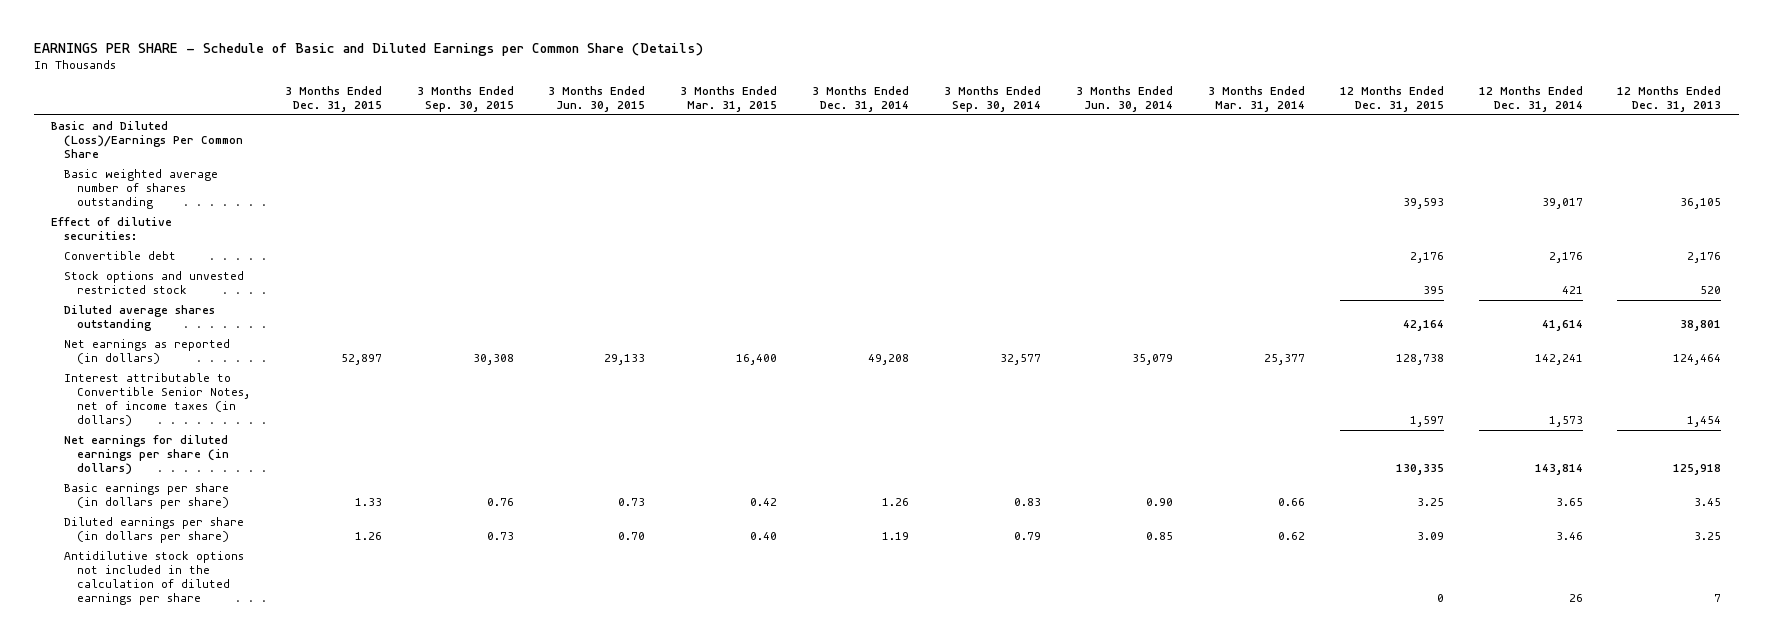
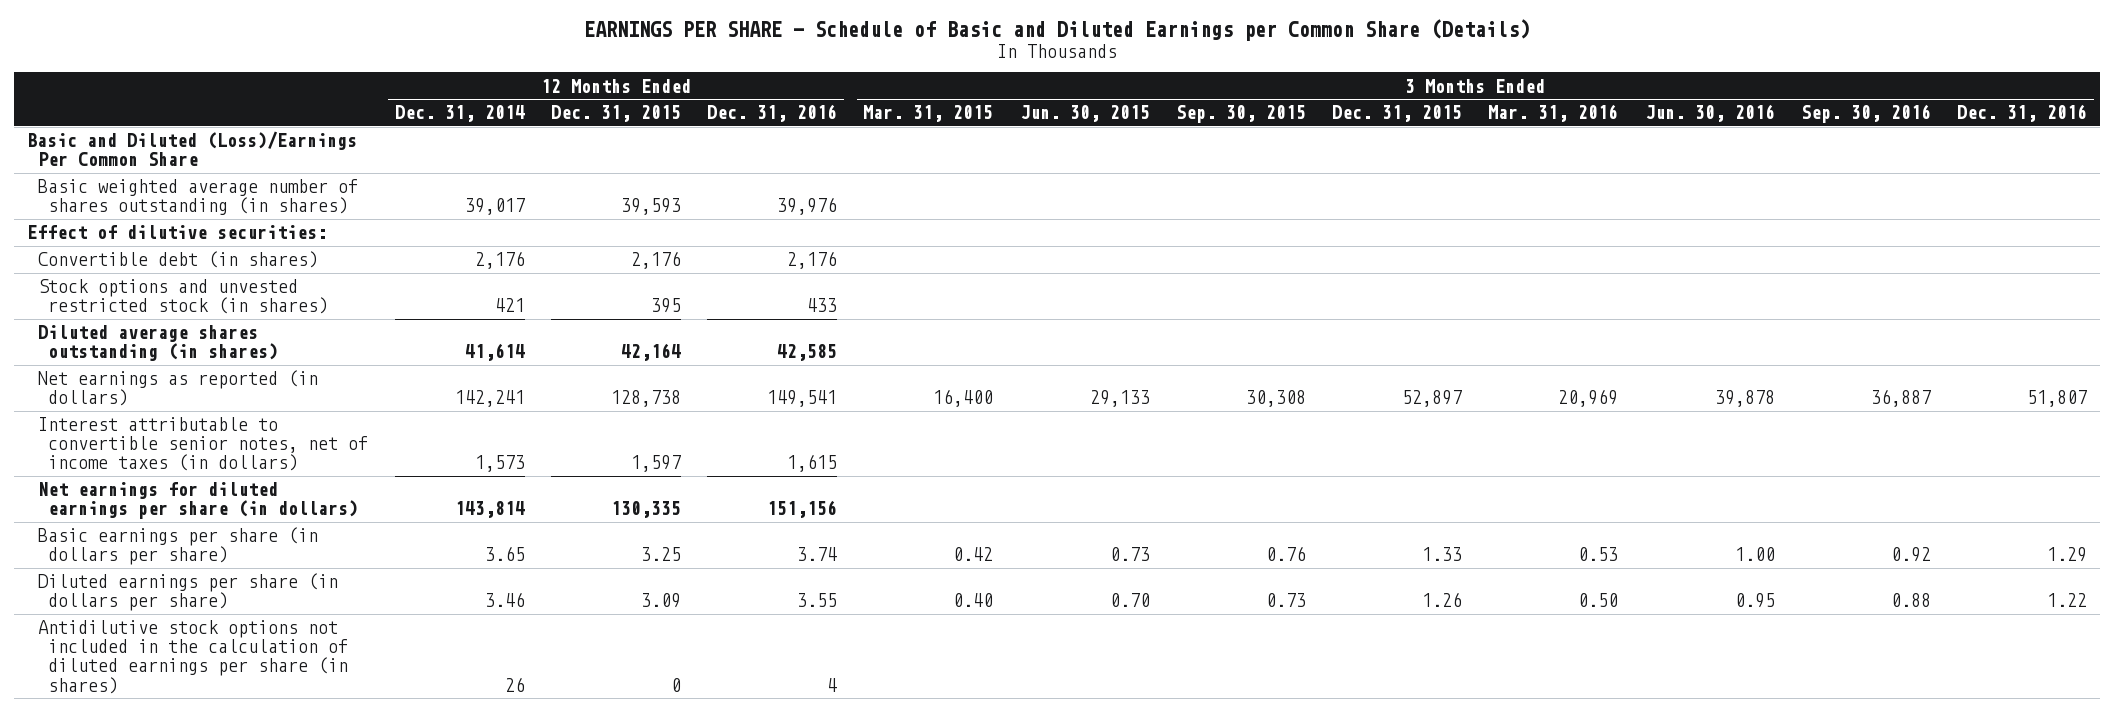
[812,85,910,112] 3 Months Ended Dec. 31, 2014 -> none
[944,85,1042,112] 3 Months Ended Sep. 30, 2014 -> none
[1075,85,1173,112] 3 Months Ended Jun. 30, 2014 -> none
[1207,85,1305,112] 3 Months Ended Mar. 31, 2014 -> none
[1617,85,1722,112] 12 Months Ended Dec. 31, 2013 -> none
none -> [707,104,838,123] Dec. 31, 2016
none -> [1488,104,1619,123] Mar. 31, 2016
none -> [1644,104,1775,123] Jun. 30, 2016
none -> [1800,104,1931,124] Sep. 30, 2016
none -> [1957,104,2088,123] Dec. 31, 2016
[64,169,219,210] Basic weighted average number of shares outstanding -> [37,179,358,216] Basic weighted average number of shares outstanding (in shares)
[64,251,177,261] Convertible debt -> [37,251,318,269] Convertible debt (in shares)
[64,271,245,295] Stock options and unvested restricted stock -> [37,279,329,315] Stock options and unvested restricted stock (in shares)
[64,305,216,332] Diluted average shares outstanding -> [37,325,279,362] Diluted average shares outstanding (in shares)
[64,373,250,427] Interest attributable to Convertible Senior Notes, net of income taxes (in dollars) -> [37,417,369,472] Interest attributable to convertible senior notes, net of income taxes (in dollars)
[64,551,245,606] Antidilutive stock options not included in the calculation of diluted earnings per share -> [37,620,349,694] Antidilutive stock options not included in the calculation of diluted earnings per share (in shares)

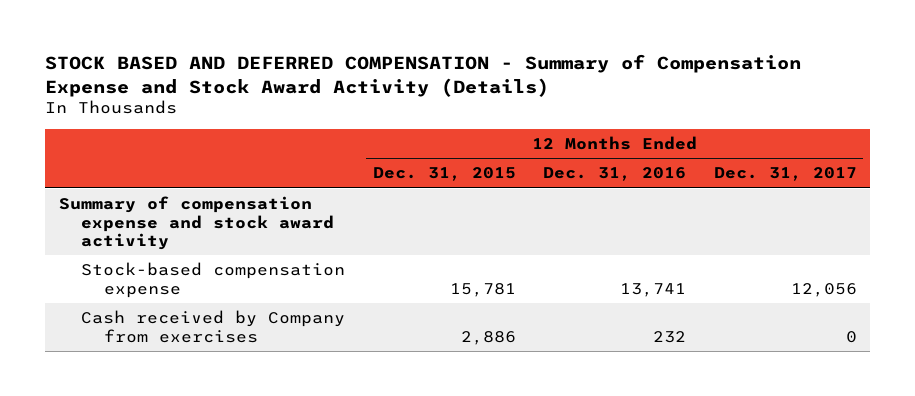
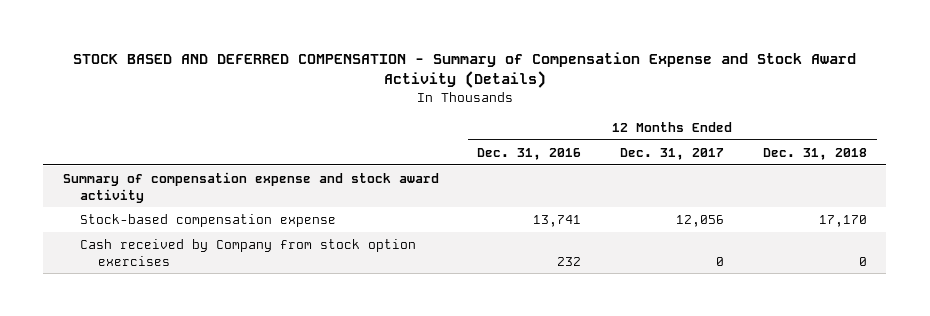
[372,167,516,182] Dec. 31, 2015 -> none
none -> [762,147,867,160] Dec. 31, 2018
[81,310,346,343] Cash received by Company from exercises -> [80,238,417,266] Cash received by Company from stock option exercises

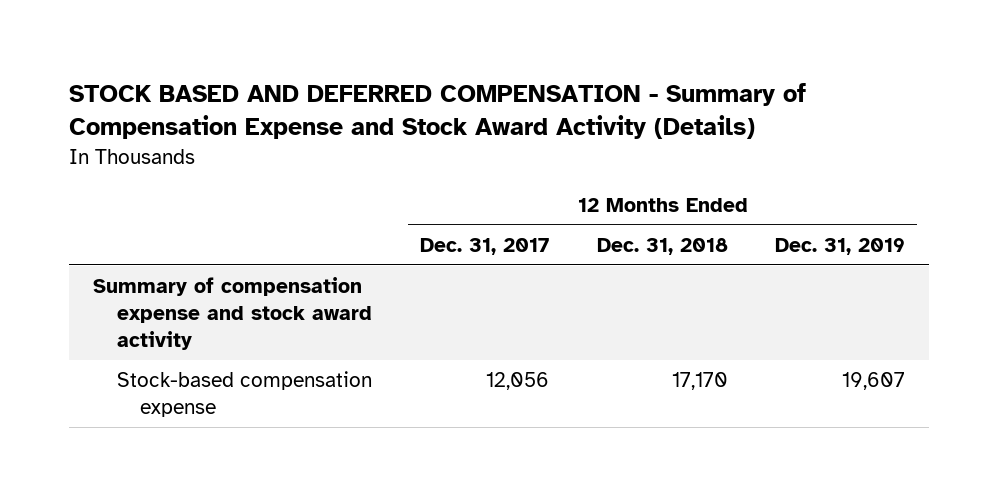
[477,147,582,160] Dec. 31, 2016 -> none
none -> [775,238,906,256] Dec. 31, 2019
[80,238,417,266] Cash received by Company from stock option exercises -> none

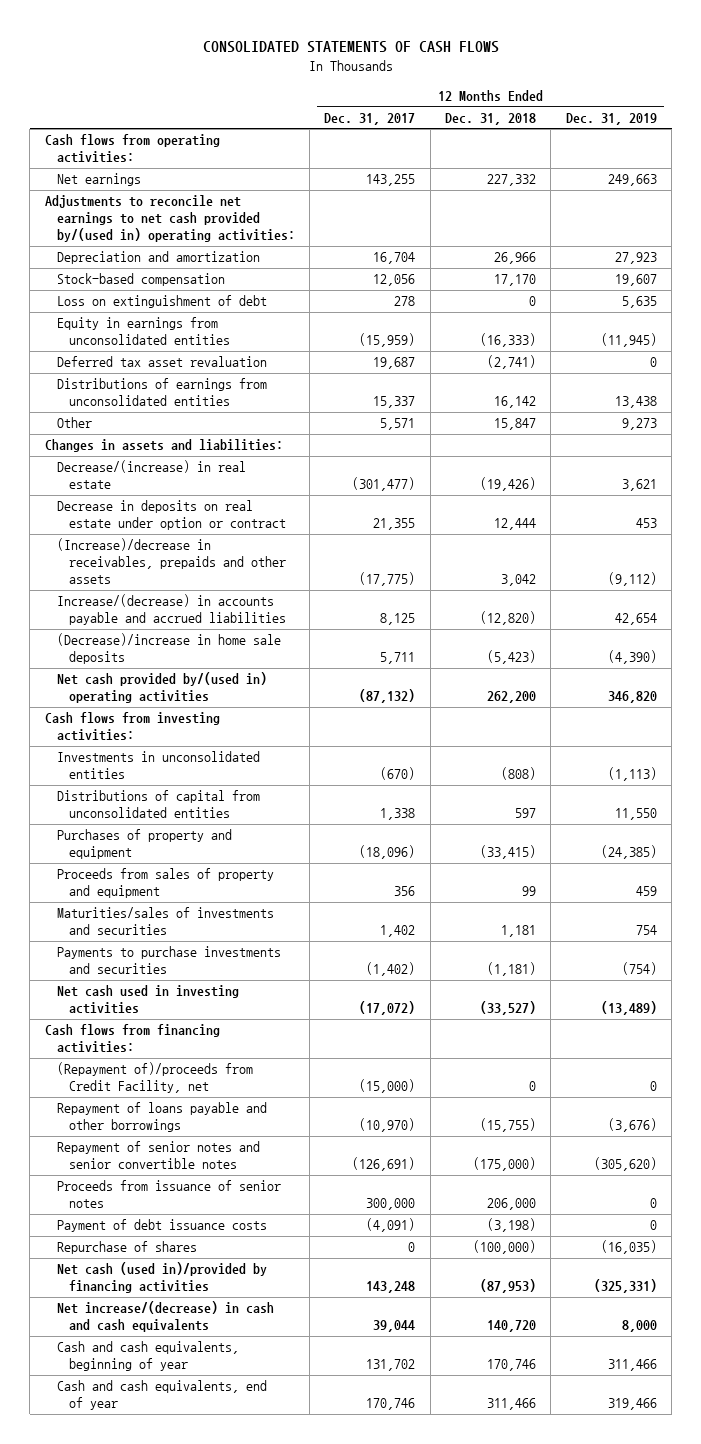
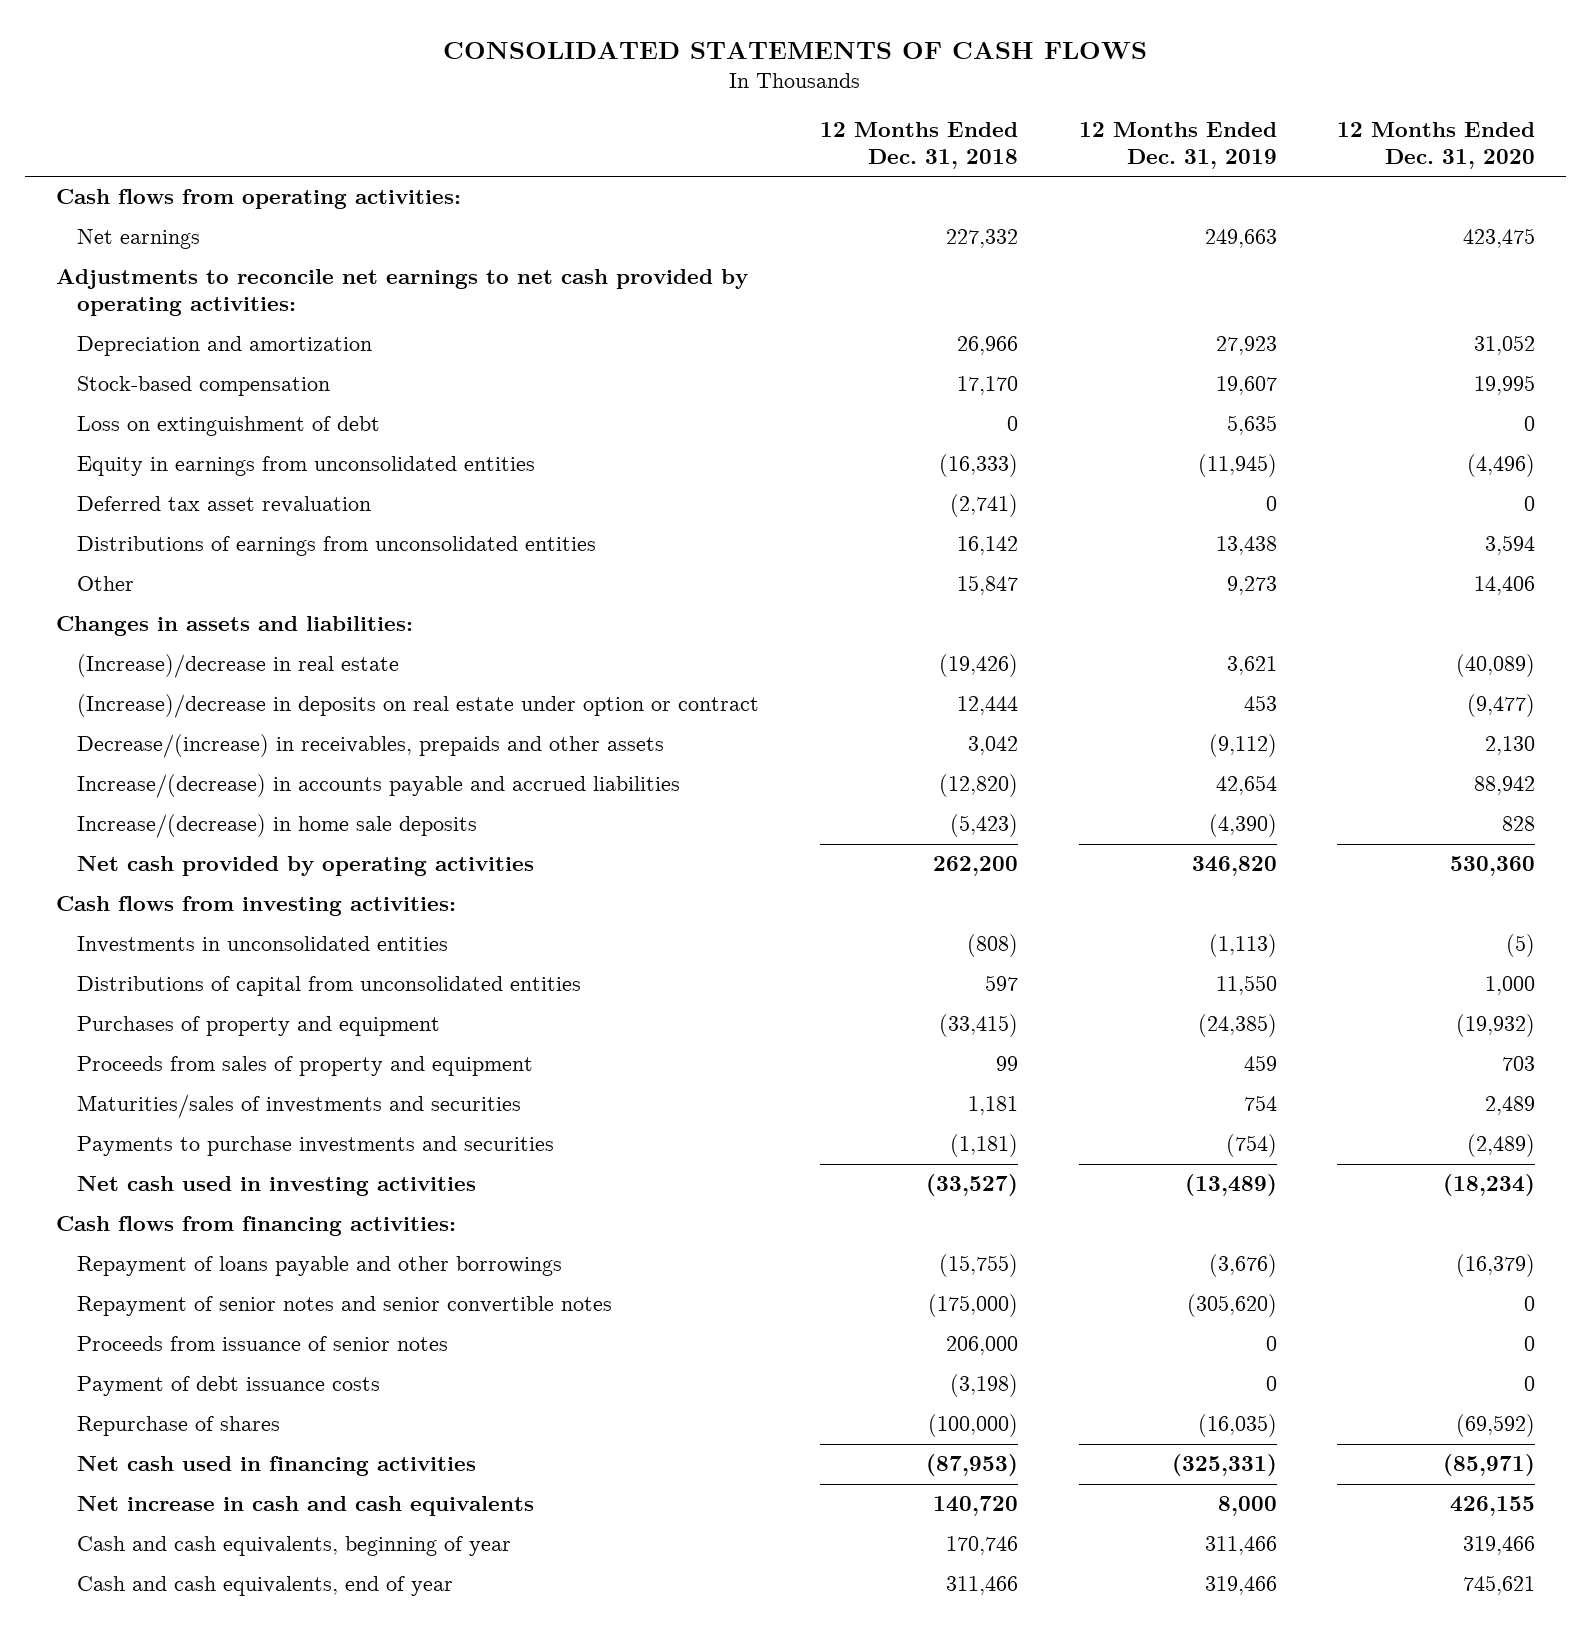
[324,112,416,125] Dec. 31, 2017 -> none
none -> [1337,122,1536,169] 12 Months Ended Dec. 31, 2020
[44,195,295,242] Adjustments to reconcile net earnings to net cash provided by/(used in) operating activities: -> [55,269,748,317] Adjustments to reconcile net earnings to net cash provided by operating activities:
[56,460,246,490] Decrease/(increase) in real estate -> [77,654,400,679] (Increase)/decrease in real estate
[56,500,286,531] Decrease in deposits on real estate under option or contract -> [77,694,760,719] (Increase)/decrease in deposits on real estate under option or contract
[56,538,286,584] (Increase)/decrease in receivables, prepaids and other assets -> [77,734,665,759] Decrease/(increase) in receivables, prepaids and other assets
[56,633,281,665] (Decrease)/increase in home sale deposits -> [77,814,478,839] Increase/(decrease) in home sale deposits
[56,672,267,704] Net cash provided by/(used in) operating activities -> [77,856,535,877] Net cash provided by operating activities
[56,1062,253,1094] (Repayment of)/proceeds from Credit Facility, net -> none
[56,1262,267,1294] Net cash (used in)/provided by financing activities -> [77,1456,477,1477] Net cash used in financing activities
[56,1301,274,1333] Net increase/(decrease) in cash and cash equivalents -> [77,1496,535,1517] Net increase in cash and cash equivalents

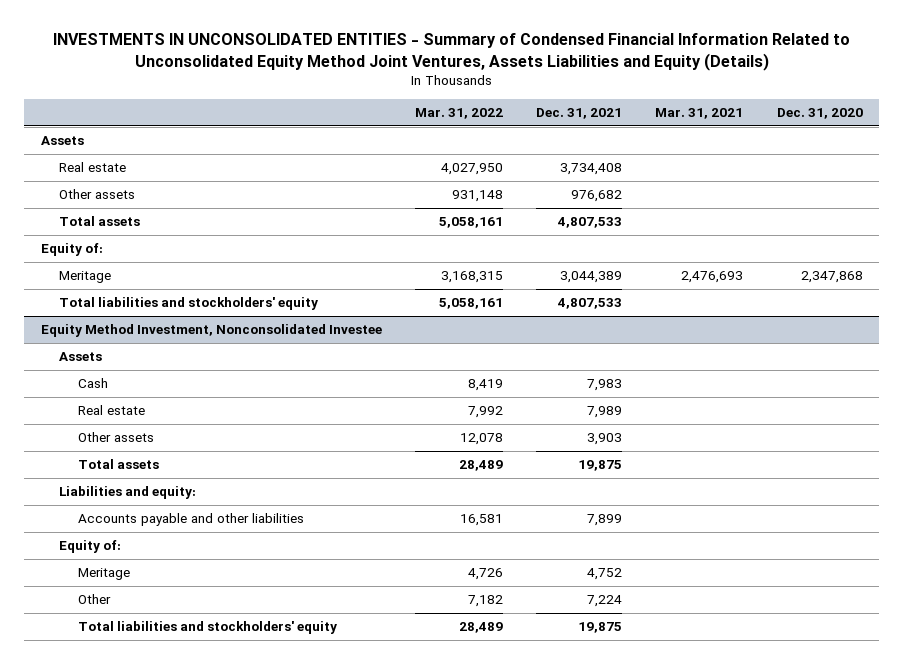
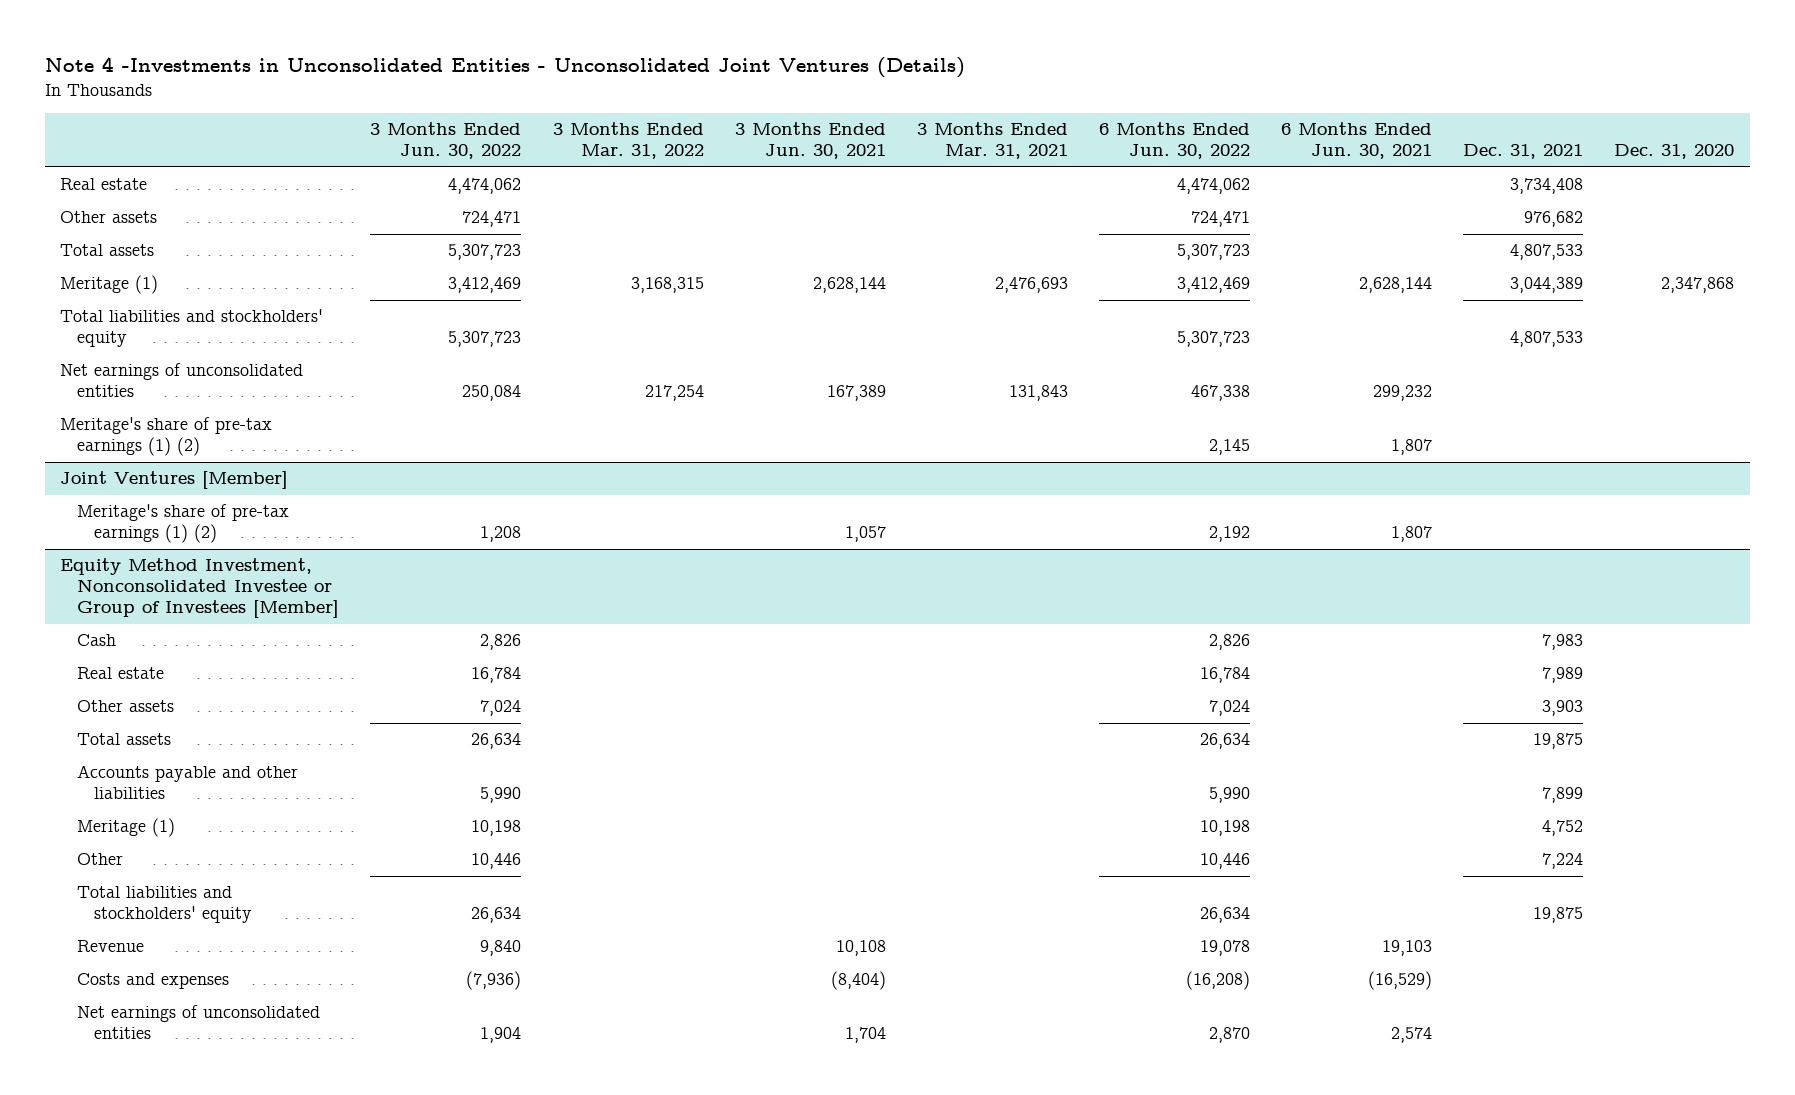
[52,33,850,71] INVESTMENTS IN UNCONSOLIDATED ENTITIES - Summary of Condensed Financial Information Related to Unconsolidated Equity Method Joint Ventures, Assets Liabilities and Equity (Details) -> [44,56,965,78] Note 4 -Investments in Unconsolidated Entities - Unconsolidated Joint Ventures (Details)
[414,108,503,120] Mar. 31, 2022 -> none
[655,108,744,120] Mar. 31, 2021 -> none
none -> [370,122,522,160] 3 Months Ended Jun. 30, 2022
none -> [552,122,704,160] 3 Months Ended Mar. 31, 2022
none -> [734,122,886,160] 3 Months Ended Jun. 30, 2021
none -> [916,122,1068,160] 3 Months Ended Mar. 31, 2021
none -> [1098,122,1250,160] 6 Months Ended Jun. 30, 2022
none -> [1281,122,1433,160] 6 Months Ended Jun. 30, 2021
[40,136,84,146] Assets -> none
[40,243,103,257] Equity of: -> none
[59,271,112,284] Meritage -> [60,275,159,295] Meritage (1)
[59,352,103,362] Assets -> none
none -> [60,363,304,398] Net earnings of unconsolidated entities
none -> [60,417,273,457] Meritage's share of pre-tax earnings (1) (2)
none -> [60,471,289,490] Joint Ventures [Member]
none -> [77,504,290,544] Meritage's share of pre-tax earnings (1) (2)
[40,324,382,338] Equity Method Investment, Nonconsolidated Investee -> [60,558,340,619] Equity Method Investment, Nonconsolidated Investee or Group of Investees [Member]
[59,486,197,500] Liabilities and equity: -> none
[59,540,122,554] Equity of: -> none
[77,568,130,581] Meritage -> [77,818,176,838] Meritage (1)
none -> [77,940,145,953] Revenue
none -> [77,973,230,990] Costs and expenses
none -> [77,1005,321,1040] Net earnings of unconsolidated entities

